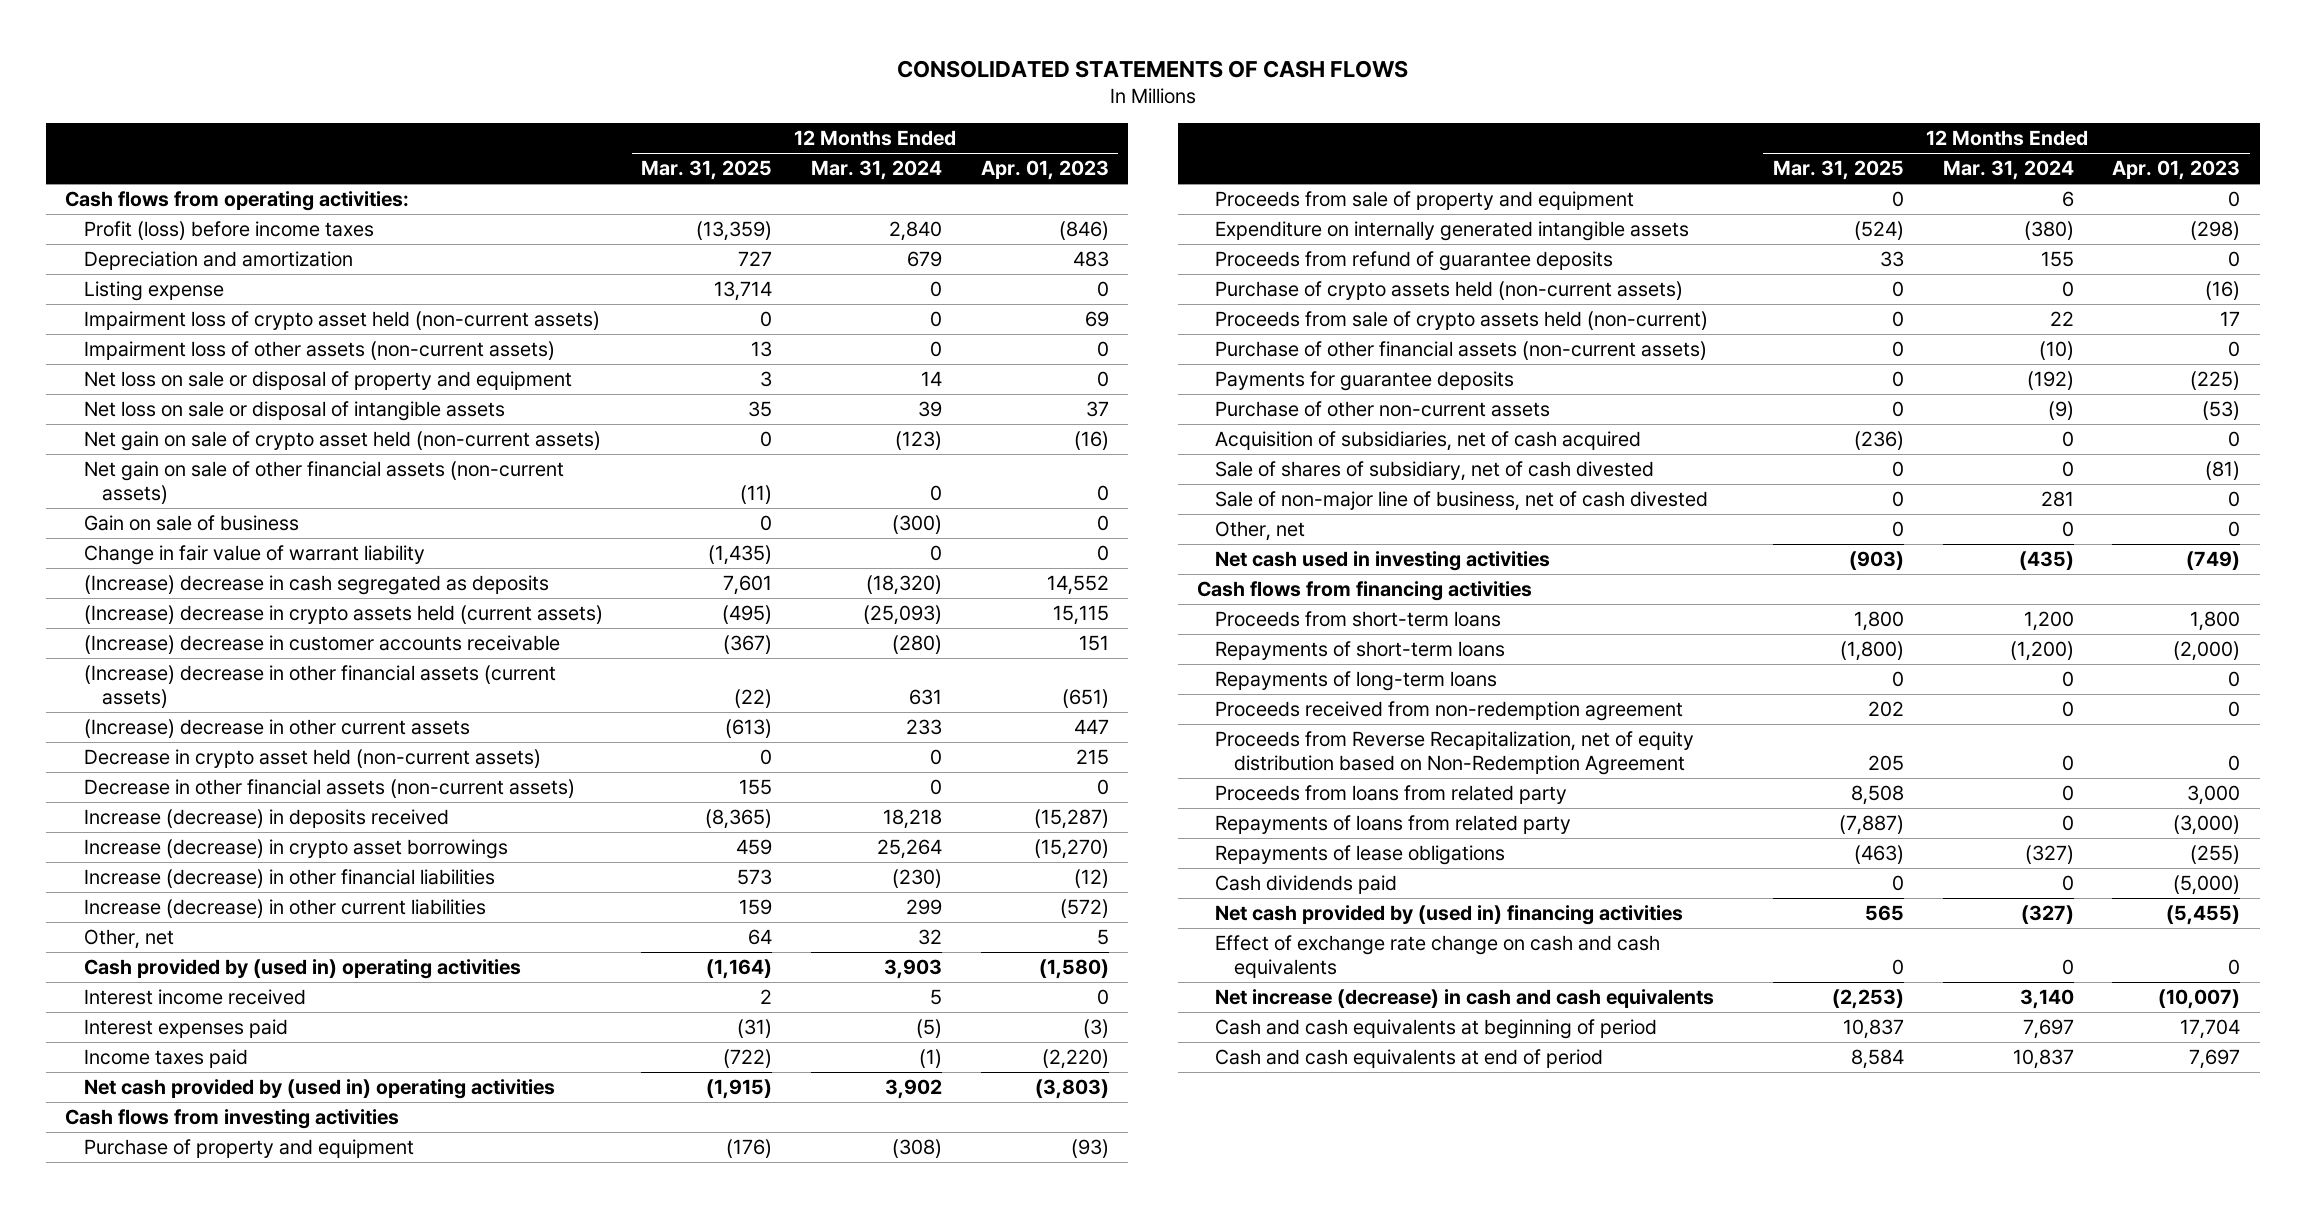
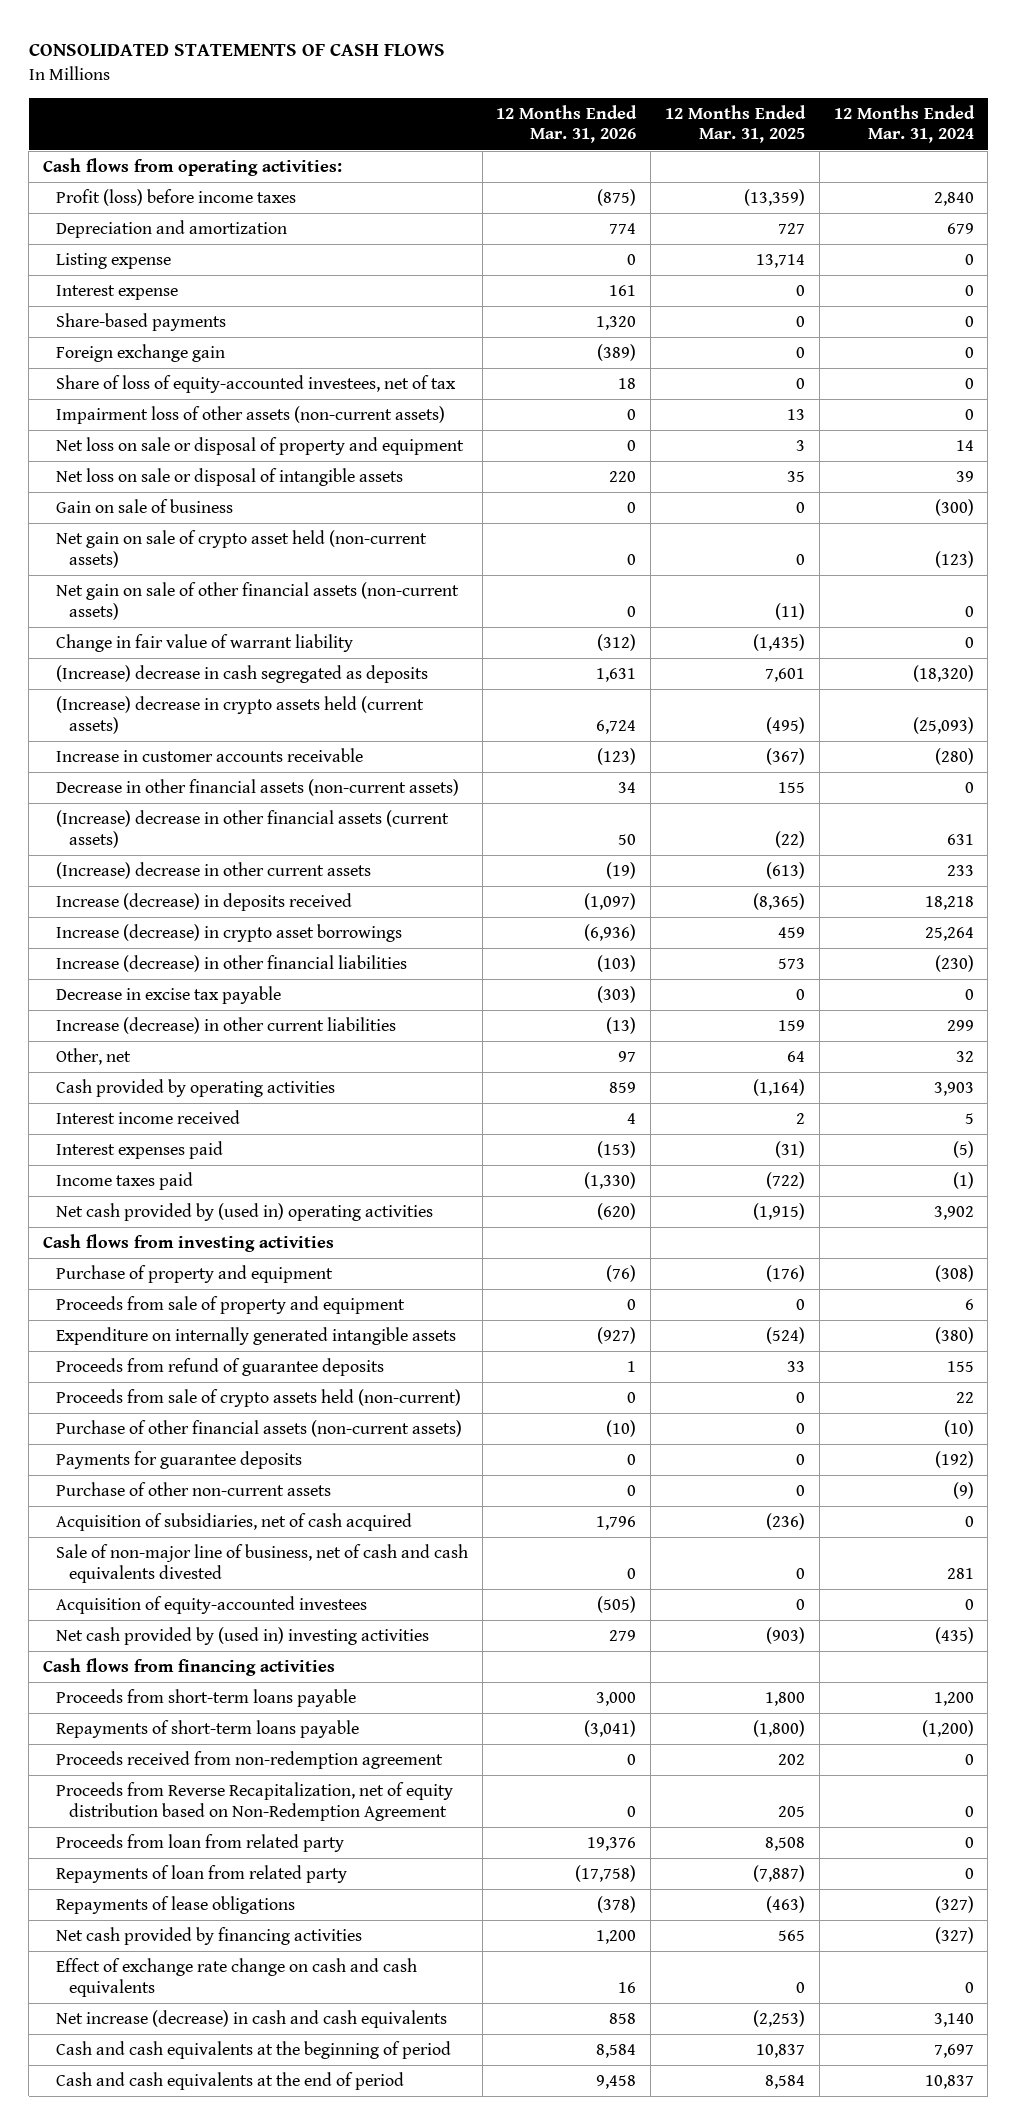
[980,160,1109,181] Apr. 01, 2023 -> none
none -> [496,104,638,144] 12 Months Ended Mar. 31, 2026
[83,311,600,331] Impairment loss of crypto asset held (non-current assets) -> none
none -> [55,285,178,301] Interest expense
none -> [55,313,226,332] Share-based payments
none -> [55,344,225,363] Foreign exchange gain
none -> [55,375,456,394] Share of loss of equity-accounted investees, net of tax
[83,515,299,532] Gain on sale of business -> [55,499,233,514] Gain on sale of business
[83,635,560,655] (Increase) decrease in customer accounts receivable -> [55,748,363,763] Increase in customer accounts receivable
[83,779,575,799] Decrease in other financial assets (non-current assets) -> [55,779,459,797] Decrease in other financial assets (non-current assets)
[83,749,541,769] Decrease in crypto asset held (non-current assets) -> none
none -> [55,986,281,1005] Decrease in excise tax payable
[83,959,521,980] Cash provided by (used in) operating activities -> [55,1079,335,1098] Cash provided by operating activities
[1215,281,1684,301] Purchase of crypto assets held (non-current assets) -> none
[1215,461,1655,482] Sale of shares of subsidiary, net of cash divested -> none
[1215,521,1306,542] Other, net -> none
[1215,491,1709,512] Sale of non-major line of business, net of cash divested -> [55,1544,468,1583] Sale of non-major line of business, net of cash and cash equivalents divested
none -> [55,1596,367,1615] Acquisition of equity-accounted investees
[1215,551,1551,572] Net cash used in investing activities -> [55,1627,429,1646] Net cash provided by (used in) investing activities
[1215,671,1498,692] Repayments of long-term loans -> none
[1215,611,1502,628] Proceeds from short-term loans -> [55,1689,356,1708] Proceeds from short-term loans payable
[1215,641,1506,661] Repayments of short-term loans -> [55,1720,359,1739] Repayments of short-term loans payable
[1215,785,1568,805] Proceeds from loans from related party -> [55,1834,344,1853] Proceeds from loan from related party
[1215,815,1572,835] Repayments of loans from related party -> [55,1865,347,1884] Repayments of loan from related party
[1215,875,1398,895] Cash dividends paid -> none
[1215,905,1684,926] Net cash provided by (used in) financing activities -> [55,1927,362,1946] Net cash provided by financing activities
[1215,1019,1658,1040] Cash and cash equivalents at beginning of period -> [55,2041,451,2060] Cash and cash equivalents at the beginning of period
[1215,1049,1604,1069] Cash and cash equivalents at end of period -> [55,2072,404,2091] Cash and cash equivalents at the end of period

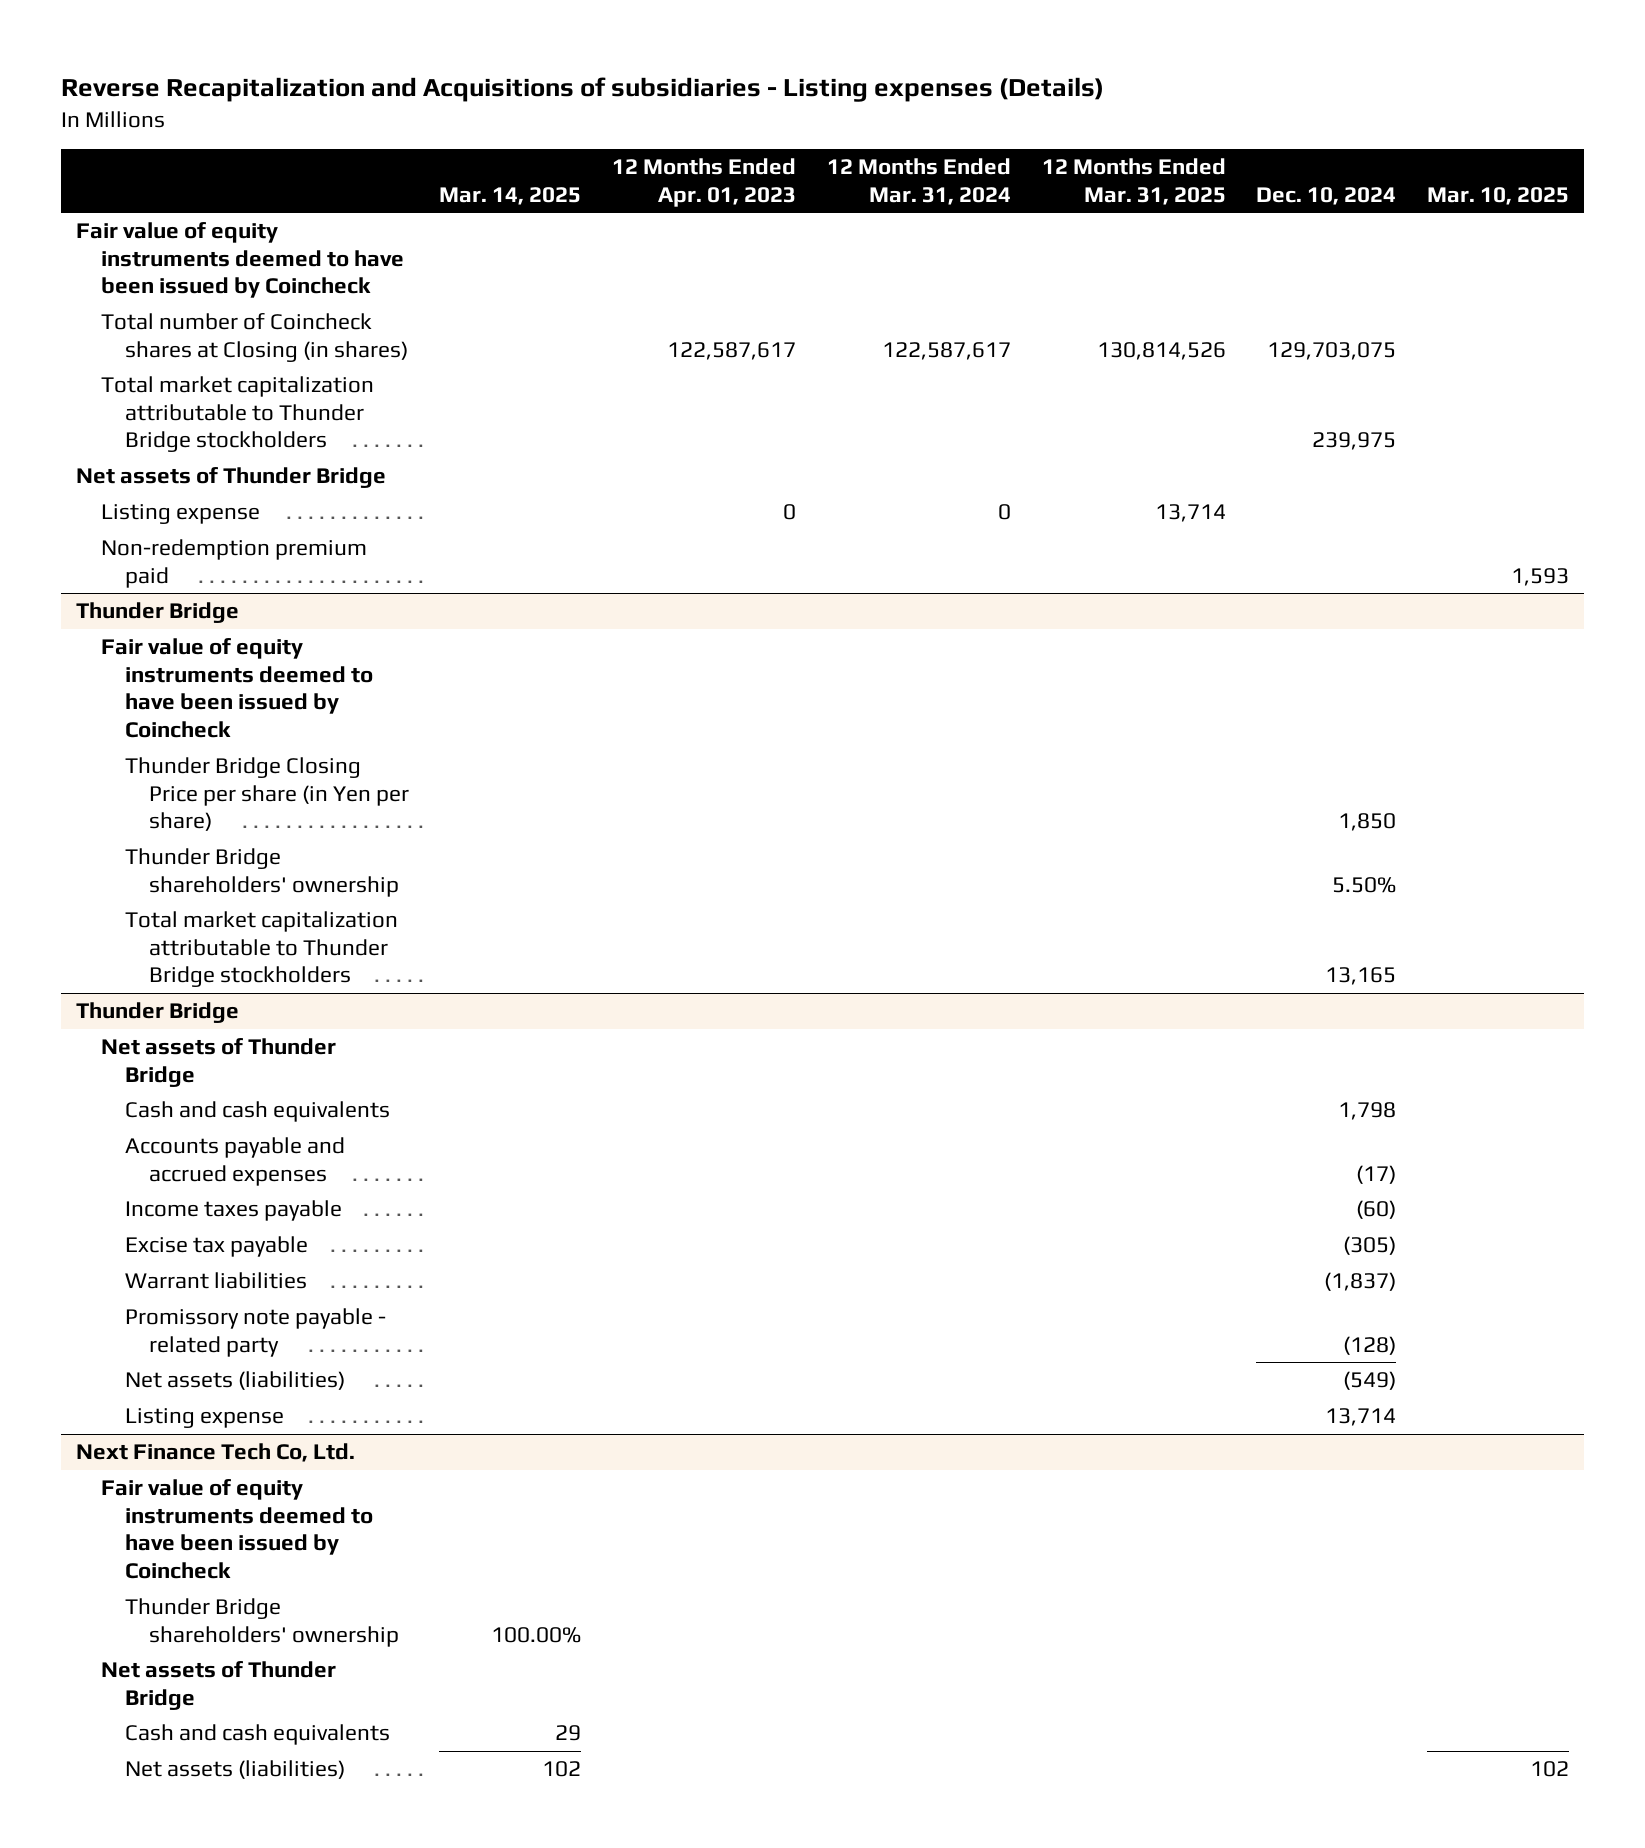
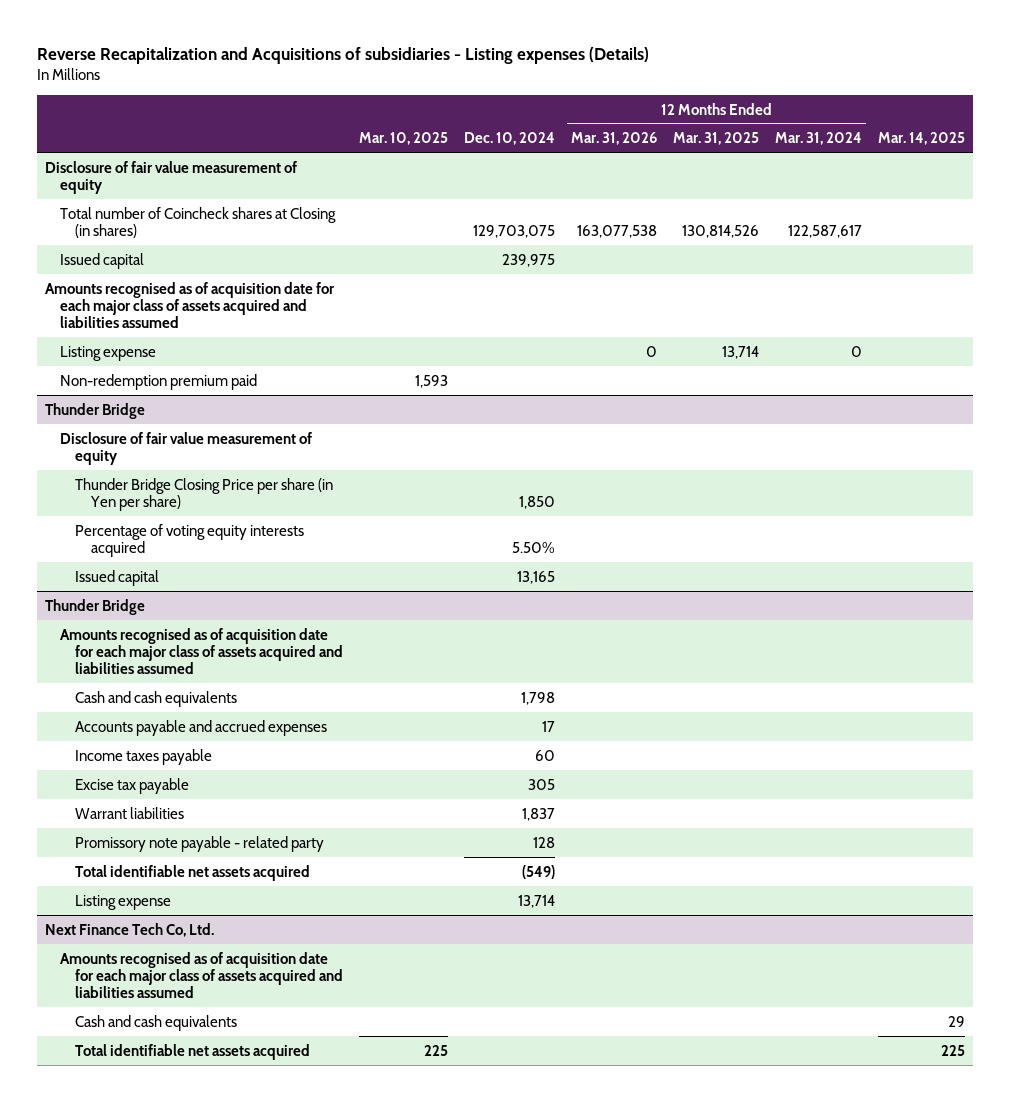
[612,158,797,207] 12 Months Ended Apr. 01, 2023 -> none
none -> [571,132,658,146] Mar. 31, 2026
[76,222,404,299] Fair value of equity instruments deemed to have been issued by Coincheck -> [44,160,297,194] Disclosure of fair value measurement of equity
[100,376,374,453] Total market capitalization attributable to Thunder Bridge stockholders -> [60,252,145,269] Issued capital
[76,467,387,489] Net assets of Thunder Bridge -> [44,281,335,329] Amounts recognised as of acquisition date for each major class of assets acquired and liabilities assumed
[100,638,373,739] Fair value of equity instruments deemed to have been issued by Coincheck -> [60,431,313,465] Disclosure of fair value measurement of equity
[124,848,399,897] Thunder Bridge shareholders' ownership -> [75,523,305,557] Percentage of voting equity interests acquired
[124,911,398,988] Total market capitalization attributable to Thunder Bridge stockholders -> [75,569,160,586] Issued capital
[100,1038,336,1087] Net assets of Thunder Bridge -> [60,627,344,675] Amounts recognised as of acquisition date for each major class of assets acquired and liabilities assumed
[1356,1164,1397,1184] (17) -> [542,720,556,732] 17
[1356,1200,1397,1220] (60) -> [535,749,556,761] 60
[1343,1236,1397,1256] (305) -> [528,778,556,790] 305
[1324,1272,1397,1292] (1,837) -> [522,807,556,821] 1,837
[1343,1335,1397,1355] (128) -> [533,836,556,848] 128
[124,1371,345,1391] Net assets (liabilities) -> [75,864,311,881] Total identifiable net assets acquired
[100,1479,373,1580] Fair value of equity instruments deemed to have been issued by Coincheck -> none
[124,1598,399,1647] Thunder Bridge shareholders' ownership -> none
[100,1661,336,1710] Net assets of Thunder Bridge -> [60,951,344,999] Amounts recognised as of acquisition date for each major class of assets acquired and liabilities assumed
[124,1760,345,1780] Net assets (liabilities) -> [75,1043,311,1060] Total identifiable net assets acquired
[542,1761,582,1778] 102 -> [941,1044,966,1056] 225
[1529,1761,1569,1778] 102 -> [424,1044,449,1056] 225

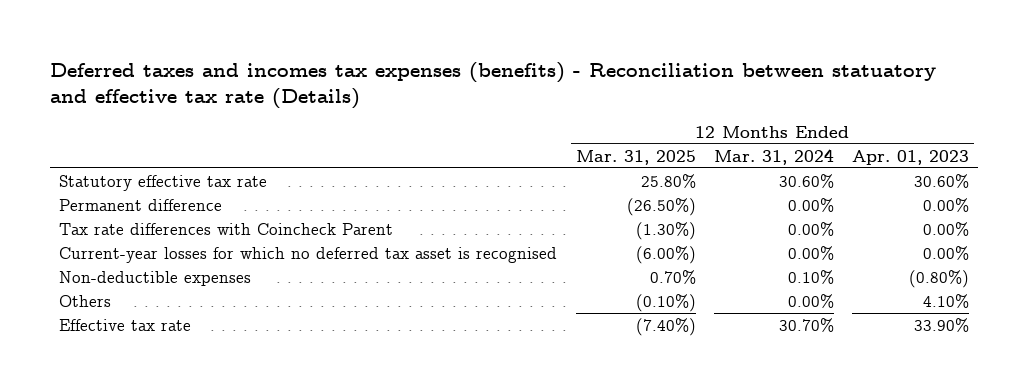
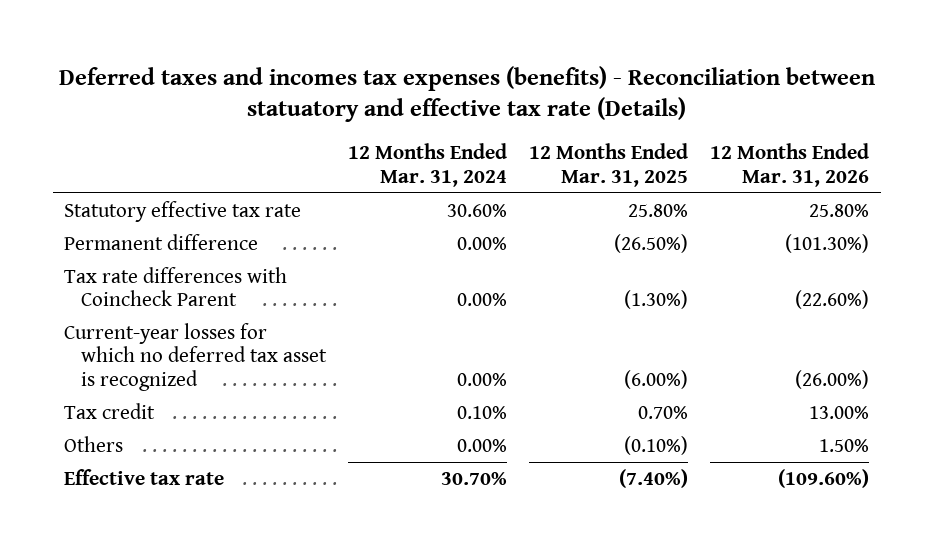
[852,149,970,165] Apr. 01, 2023 -> none
none -> [710,143,870,187] 12 Months Ended Mar. 31, 2026
[59,270,252,286] Non-deductible expenses -> none
[59,246,558,263] Current-year losses for which no deferred tax asset is recognised -> [64,322,328,391] Current-year losses for which no deferred tax asset is recognized
none -> [64,402,156,419] Tax credit

